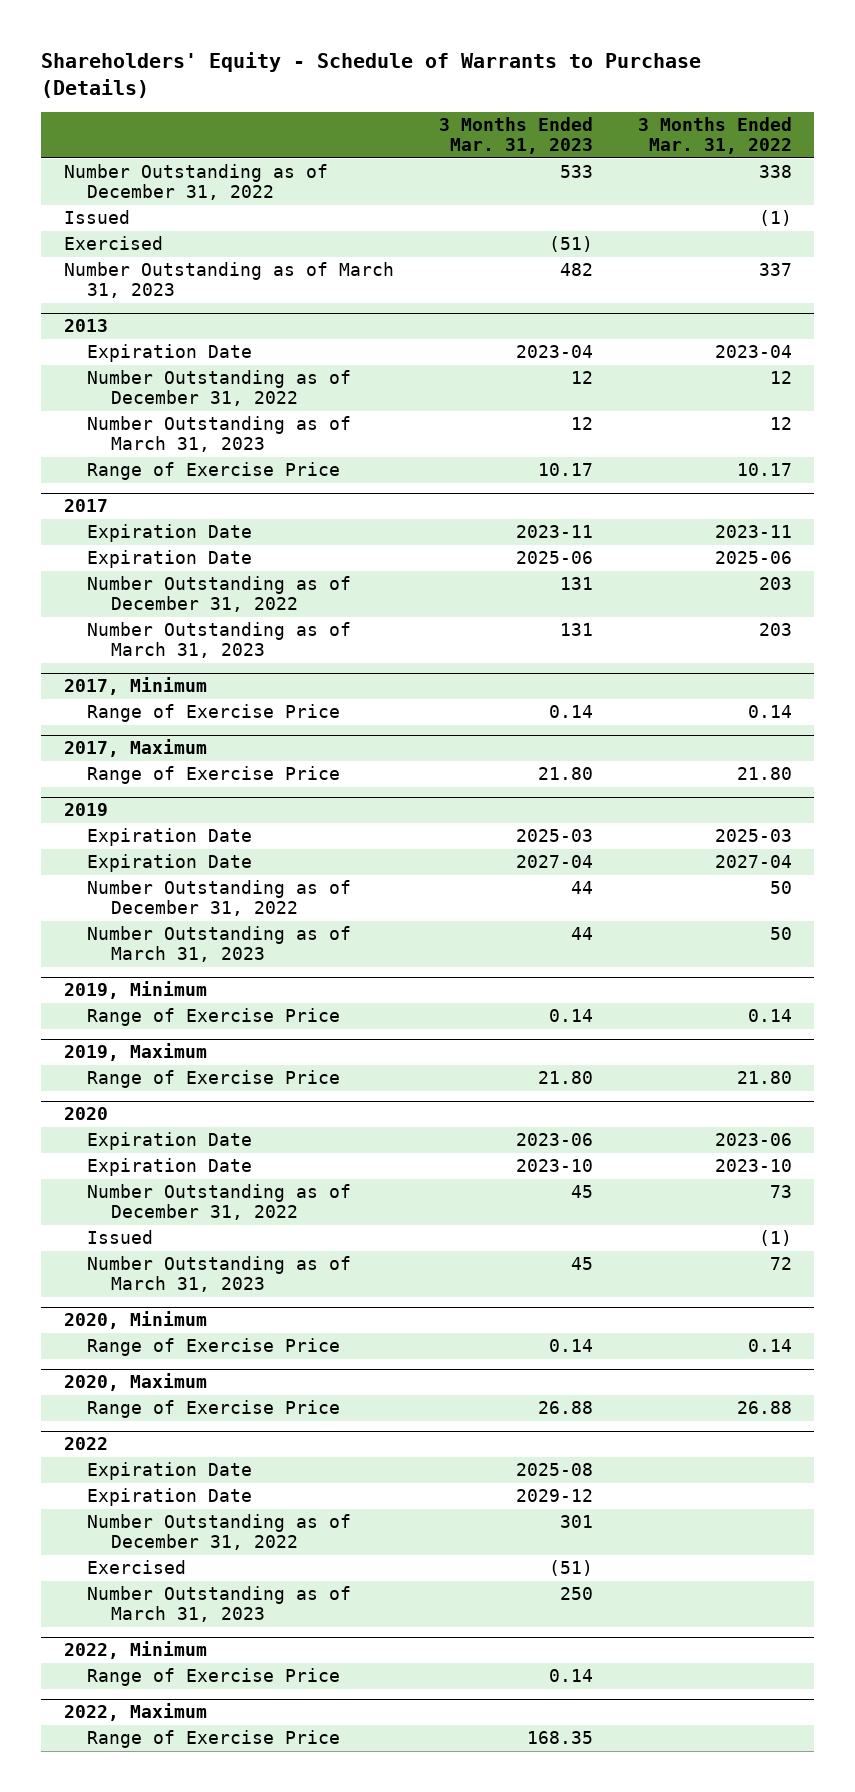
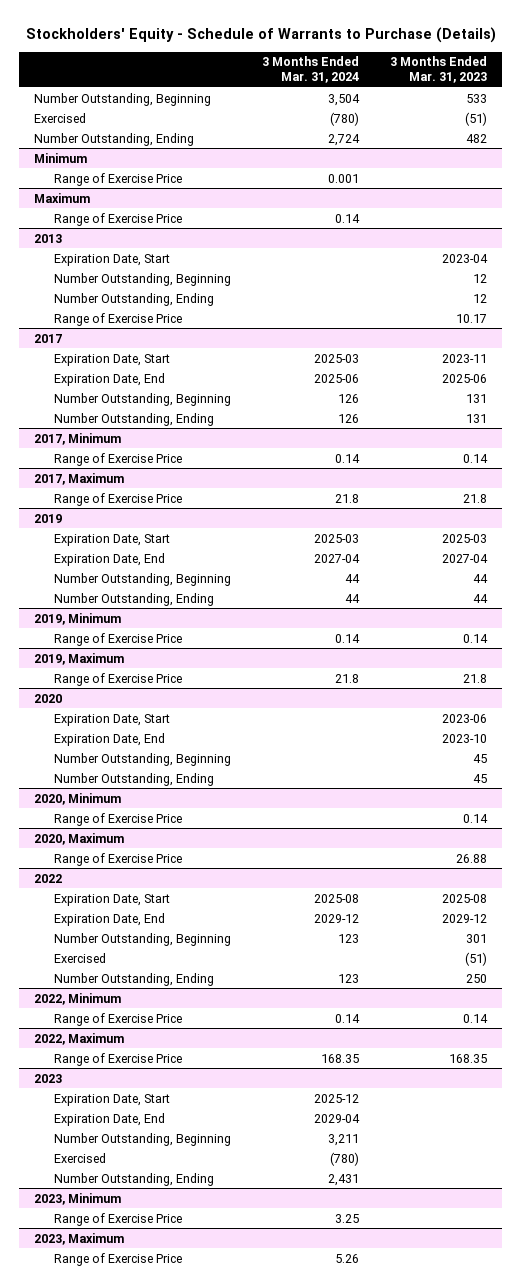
[41,52,702,98] Shareholders' Equity - Schedule of Warrants to Purchase (Details) -> [25,26,496,43] Stockholders' Equity - Schedule of Warrants to Purchase (Details)
[637,117,792,155] 3 Months Ended Mar. 31, 2022 -> none
none -> [262,56,360,84] 3 Months Ended Mar. 31, 2024
[63,210,130,225] Issued -> none
[63,164,328,201] Number Outstanding as of December 31, 2022 -> [34,92,212,106] Number Outstanding, Beginning
[63,262,394,299] Number Outstanding as of March 31, 2023 -> [34,132,195,146] Number Outstanding, Ending
none -> [34,152,88,163] Minimum
none -> [54,172,183,186] Range of Exercise Price
none -> [34,192,91,203] Maximum
none -> [54,212,183,226] Range of Exercise Price
[87,344,253,363] Expiration Date -> [54,253,171,266] Expiration Date, Start
[87,370,352,407] Number Outstanding as of December 31, 2022 -> [54,272,232,286] Number Outstanding, Beginning
[87,416,352,453] Number Outstanding as of March 31, 2023 -> [54,292,215,306] Number Outstanding, Ending
[87,524,253,543] Expiration Date -> [54,353,171,366] Expiration Date, Start
[87,550,253,569] Expiration Date -> [54,372,166,386] Expiration Date, End
[87,576,352,613] Number Outstanding as of December 31, 2022 -> [54,392,232,406] Number Outstanding, Beginning
[87,622,352,659] Number Outstanding as of March 31, 2023 -> [54,412,215,426] Number Outstanding, Ending
[537,767,593,781] 21.80 -> [462,493,487,503] 21.8
[87,828,253,847] Expiration Date -> [54,533,171,546] Expiration Date, Start
[87,854,253,873] Expiration Date -> [54,552,166,566] Expiration Date, End
[87,880,352,917] Number Outstanding as of December 31, 2022 -> [54,572,232,586] Number Outstanding, Beginning
[87,926,352,963] Number Outstanding as of March 31, 2023 -> [54,592,215,606] Number Outstanding, Ending
[537,1071,593,1085] 21.80 -> [462,673,487,683] 21.8
[87,1230,154,1245] Issued -> none
[87,1132,253,1151] Expiration Date -> [54,713,171,726] Expiration Date, Start
[87,1158,253,1177] Expiration Date -> [54,732,166,746] Expiration Date, End
[87,1184,352,1221] Number Outstanding as of December 31, 2022 -> [54,752,232,766] Number Outstanding, Beginning
[87,1256,352,1293] Number Outstanding as of March 31, 2023 -> [54,772,215,786] Number Outstanding, Ending
[87,1462,253,1481] Expiration Date -> [54,893,171,906] Expiration Date, Start
[87,1488,253,1507] Expiration Date -> [54,912,166,926] Expiration Date, End
[87,1514,352,1551] Number Outstanding as of December 31, 2022 -> [54,932,232,946] Number Outstanding, Beginning
[87,1586,352,1623] Number Outstanding as of March 31, 2023 -> [54,972,215,986] Number Outstanding, Ending
none -> [34,1073,63,1083] 2023
none -> [54,1093,171,1106] Expiration Date, Start
none -> [54,1112,166,1126] Expiration Date, End
none -> [54,1132,232,1146] Number Outstanding, Beginning
none -> [54,1152,107,1163] Exercised
none -> [54,1172,215,1186] Number Outstanding, Ending
none -> [34,1192,122,1205] 2023, Minimum
none -> [54,1212,183,1226] Range of Exercise Price
none -> [34,1232,125,1245] 2023, Maximum
none -> [54,1252,183,1266] Range of Exercise Price

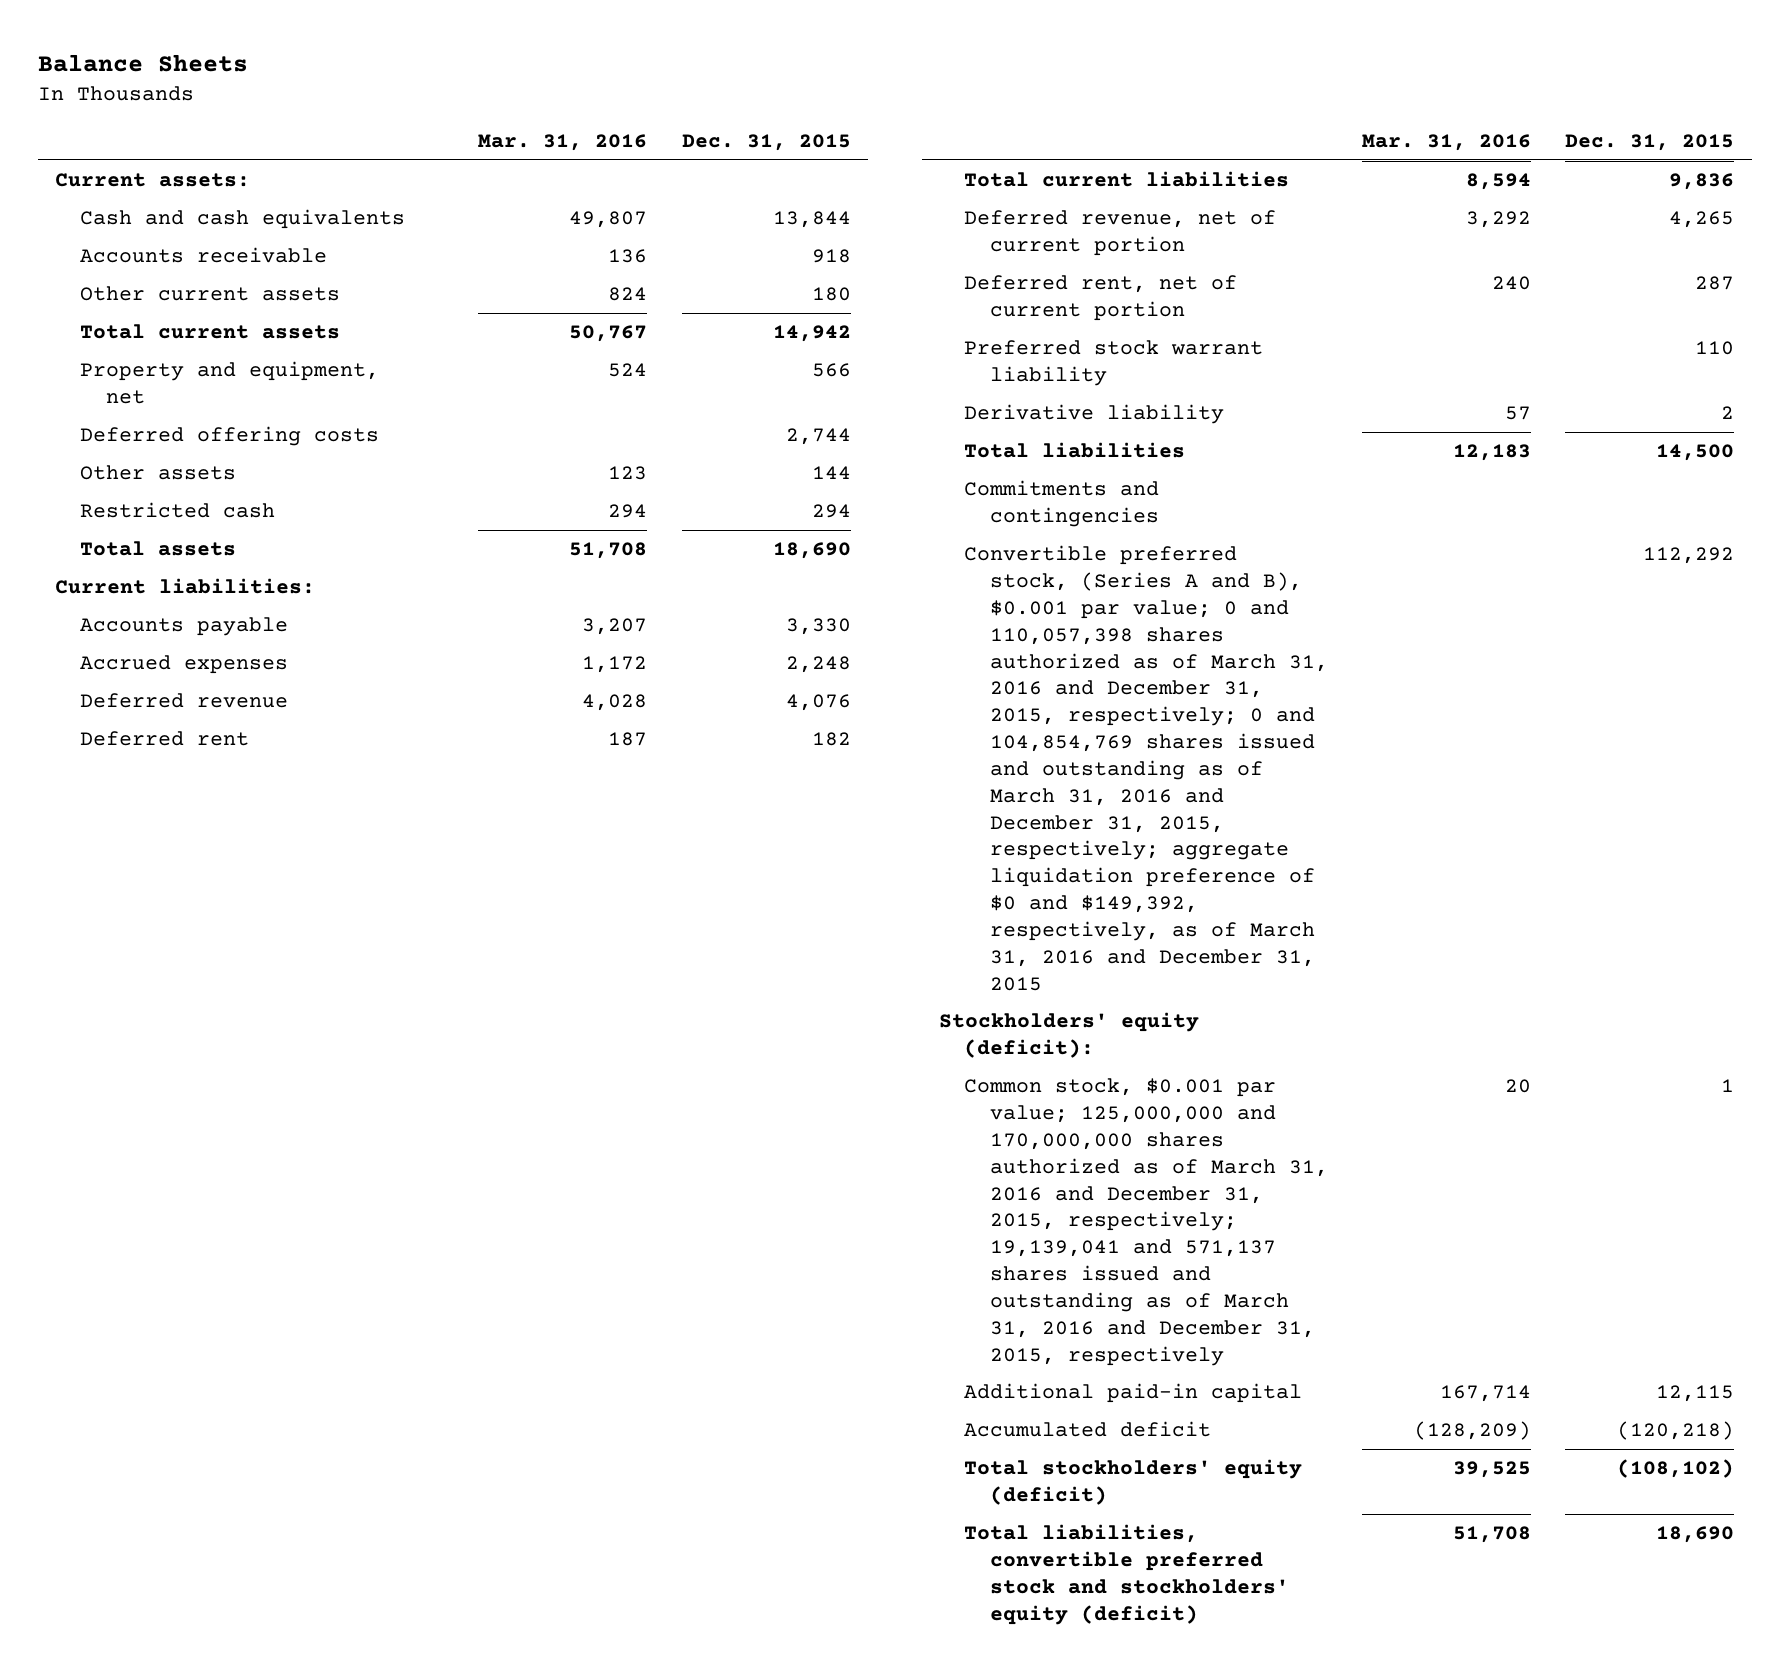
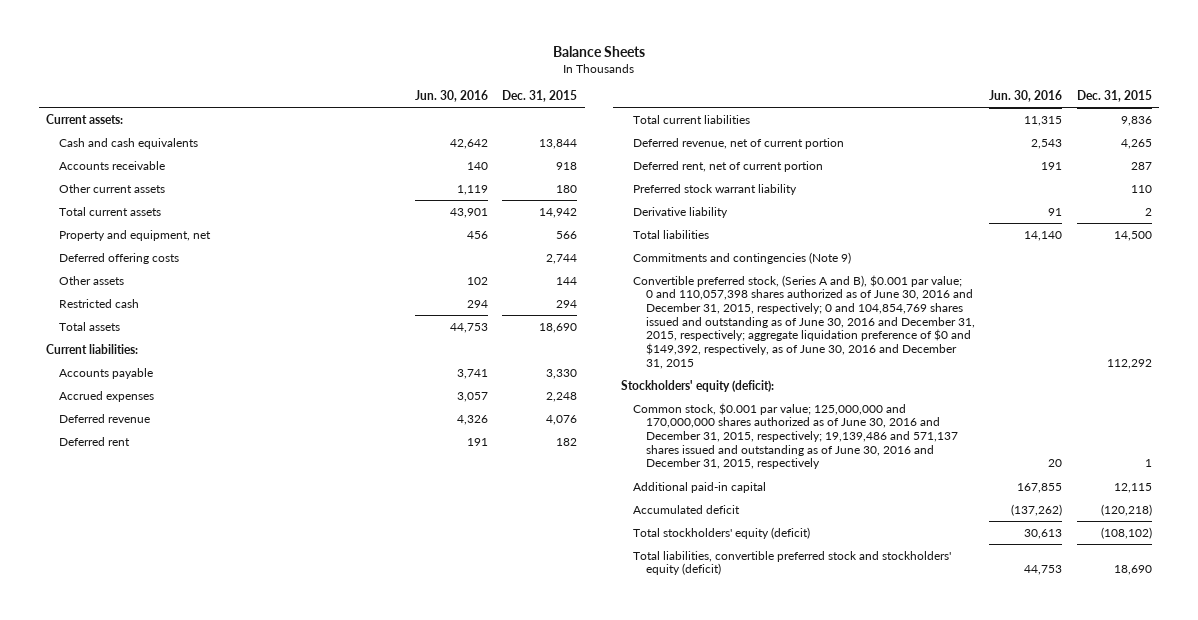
[478,133,648,151] Mar. 31, 2016 -> none
none -> [415,89,489,102] Jun. 30, 2016
[964,480,1160,528] Commitments and contingencies -> [633,251,852,264] Commitments and contingencies (Note 9)
[964,545,1328,991] Convertible preferred stock, (Series A and B), $0.001 par value; 0 and 110,057,398 shares authorized as of March 31, 2016 and December 31, 2015, respectively; 0 and 104,854,769 shares issued and outstanding as of March 31, 2016 and December 31, 2015, respectively; aggregate liquidation preference of $0 and $149,392, respectively, as of March 31, 2016 and December 31, 2015 -> [633,274,976,369] Convertible preferred stock, (Series A and B), $0.001 par value; 0 and 110,057,398 shares authorized as of June 30, 2016 and December 31, 2015, respectively; 0 and 104,854,769 shares issued and outstanding as of June 30, 2016 and December 31, 2015, respectively; aggregate liquidation preference of $0 and $149,392, respectively, as of June 30, 2016 and December 31, 2015
[964,1078,1328,1366] Common stock, $0.001 par value; 125,000,000 and 170,000,000 shares authorized as of March 31, 2016 and December 31, 2015, respectively; 19,139,041 and 571,137 shares issued and outstanding as of March 31, 2016 and December 31, 2015, respectively -> [633,402,959,470] Common stock, $0.001 par value; 125,000,000 and 170,000,000 shares authorized as of June 30, 2016 and December 31, 2015, respectively; 19,139,486 and 571,137 shares issued and outstanding as of June 30, 2016 and December 31, 2015, respectively

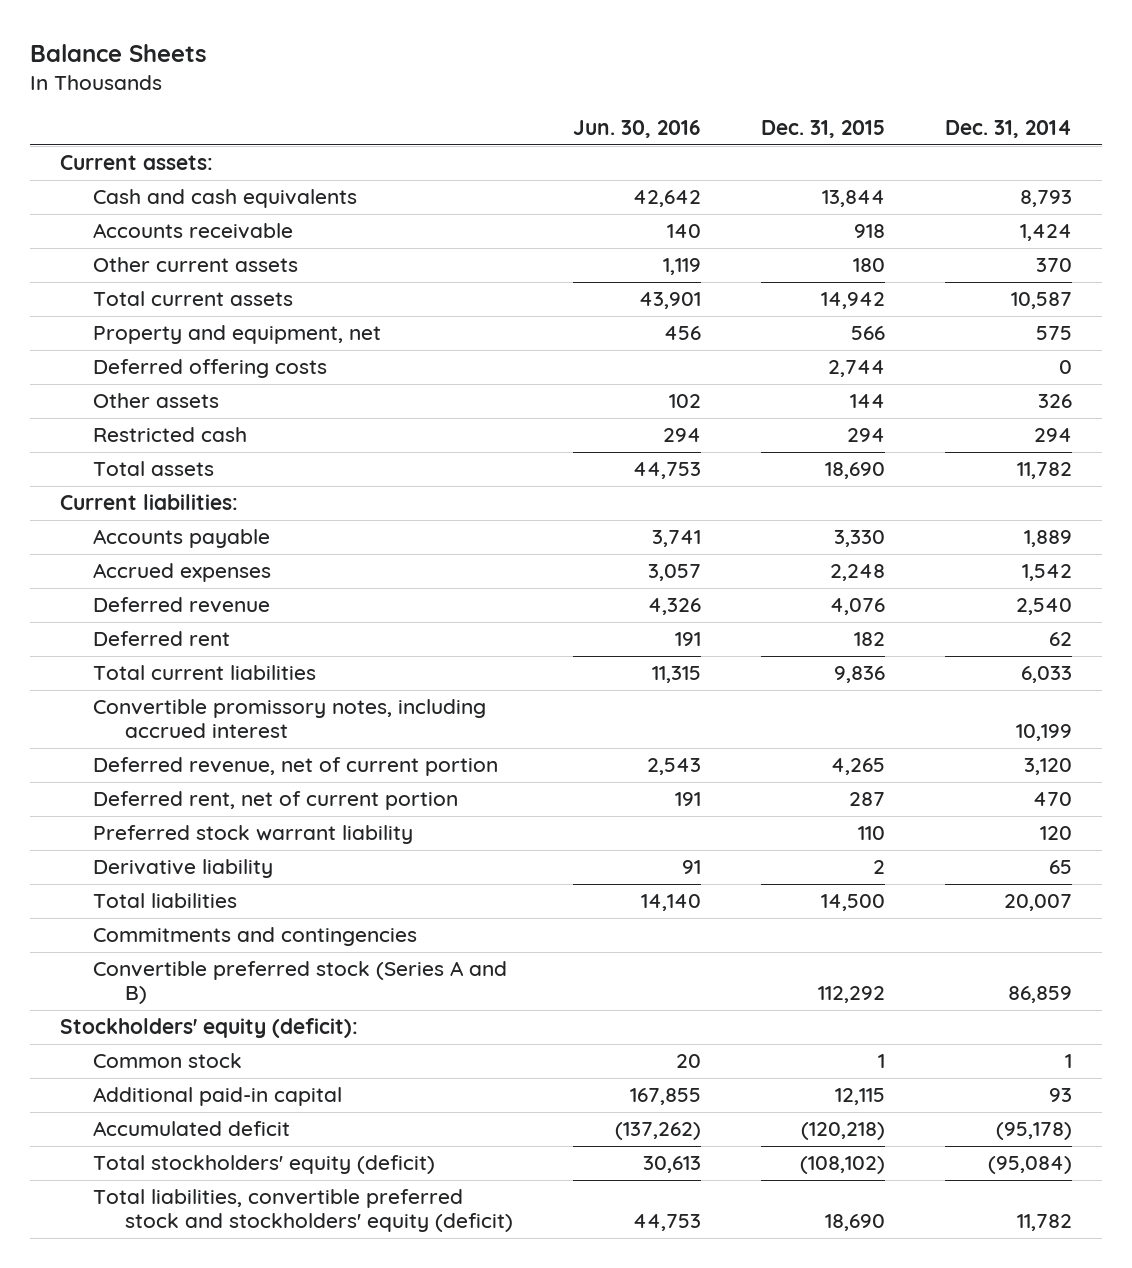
none -> [945,120,1073,139] Dec. 31, 2014
none -> [92,699,486,739] Convertible promissory notes, including accrued interest
[633,251,852,264] Commitments and contingencies (Note 9) -> [92,927,417,947] Commitments and contingencies
[633,274,976,369] Convertible preferred stock, (Series A and B), $0.001 par value; 0 and 110,057,398 shares authorized as of June 30, 2016 and December 31, 2015, respectively; 0 and 104,854,769 shares issued and outstanding as of June 30, 2016 and December 31, 2015, respectively; aggregate liquidation preference of $0 and $149,392, respectively, as of June 30, 2016 and December 31, 2015 -> [92,961,507,1005] Convertible preferred stock (Series A and B)
[633,402,959,470] Common stock, $0.001 par value; 125,000,000 and 170,000,000 shares authorized as of June 30, 2016 and December 31, 2015, respectively; 19,139,486 and 571,137 shares issued and outstanding as of June 30, 2016 and December 31, 2015, respectively -> [92,1053,242,1069] Common stock

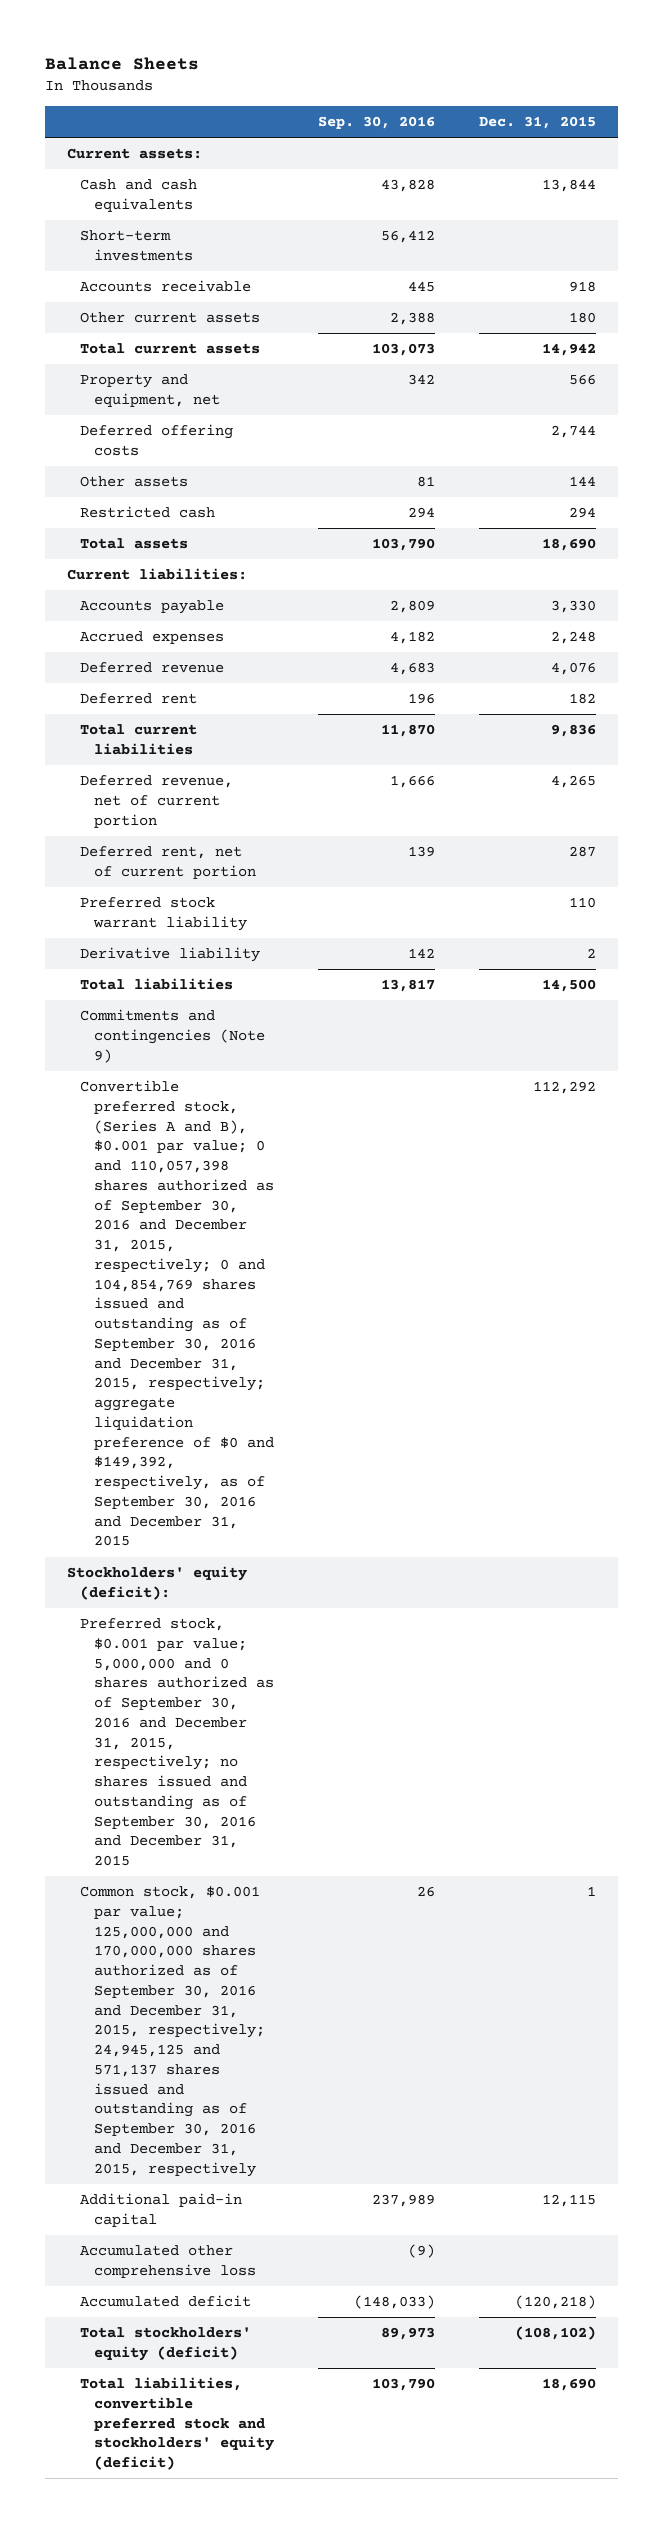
[573,120,702,139] Jun. 30, 2016 -> none
[945,120,1073,139] Dec. 31, 2014 -> none
none -> [317,116,435,130] Sep. 30, 2016
none -> [80,230,194,261] Short-term investments
[92,699,486,739] Convertible promissory notes, including accrued interest -> none
[92,927,417,947] Commitments and contingencies -> [80,1009,266,1063] Commitments and contingencies (Note 9)
[92,961,507,1005] Convertible preferred stock (Series A and B) -> [80,1080,275,1547] Convertible preferred stock, (Series A and B), $0.001 par value; 0 and 110,057,398 shares authorized as of September 30, 2016 and December 31, 2015, respectively; 0 and 104,854,769 shares issued and outstanding as of September 30, 2016 and December 31, 2015, respectively; aggregate liquidation preference of $0 and $149,392, respectively, as of September 30, 2016 and December 31, 2015
none -> [80,1618,275,1867] Preferred stock, $0.001 par value; 5,000,000 and 0 shares authorized as of September 30, 2016 and December 31, 2015, respectively; no shares issued and outstanding as of September 30, 2016 and December 31, 2015
[92,1053,242,1069] Common stock -> [80,1886,266,2177] Common stock, $0.001 par value; 125,000,000 and 170,000,000 shares authorized as of September 30, 2016 and December 31, 2015, respectively; 24,945,125 and 571,137 shares issued and outstanding as of September 30, 2016 and December 31, 2015, respectively
none -> [80,2245,257,2278] Accumulated other comprehensive loss

